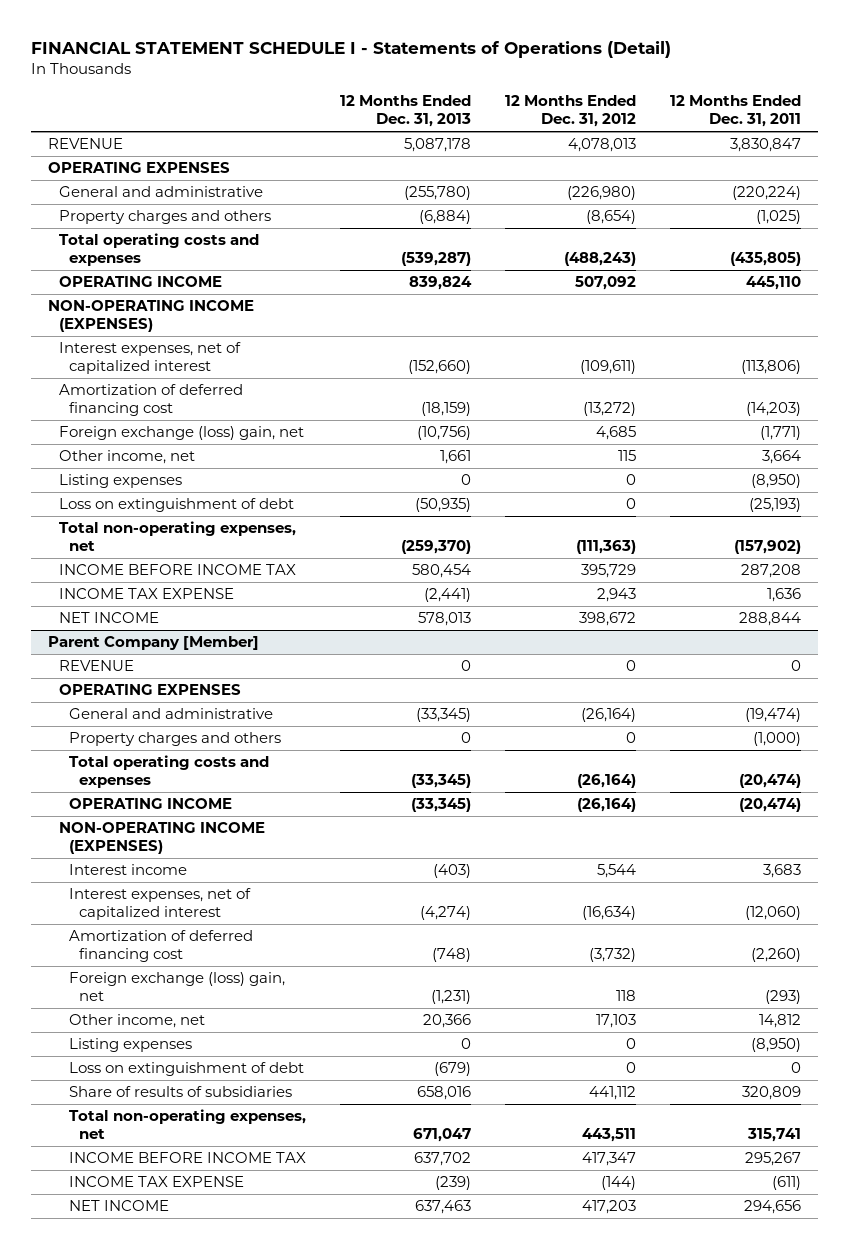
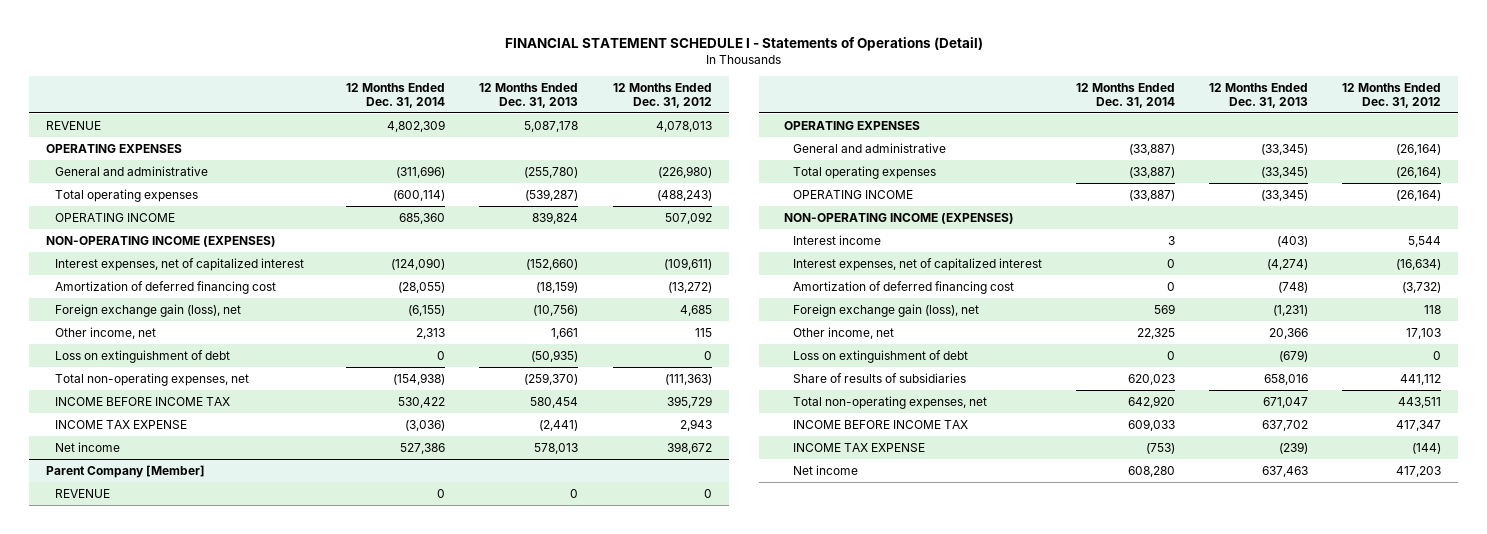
[669,95,801,128] 12 Months Ended Dec. 31, 2011 -> none
none -> [346,82,446,108] 12 Months Ended Dec. 31, 2014
[58,210,271,225] Property charges and others -> none
[58,233,259,267] Total operating costs and expenses -> [54,188,198,202] Total operating expenses
[58,426,304,441] Foreign exchange (loss) gain, net -> [54,303,241,317] Foreign exchange gain (loss), net
[58,474,182,489] Listing expenses -> none
[58,612,159,624] NET INCOME -> [54,441,120,452] Net income
[68,732,281,747] Property charges and others -> none
[68,755,269,789] Total operating costs and expenses -> [792,165,936,179] Total operating expenses
[68,972,285,1002] Foreign exchange (loss) gain, net -> [792,303,979,317] Foreign exchange gain (loss), net
[68,1038,192,1053] Listing expenses -> none
[68,1200,169,1212] NET INCOME -> [792,464,858,475] Net income

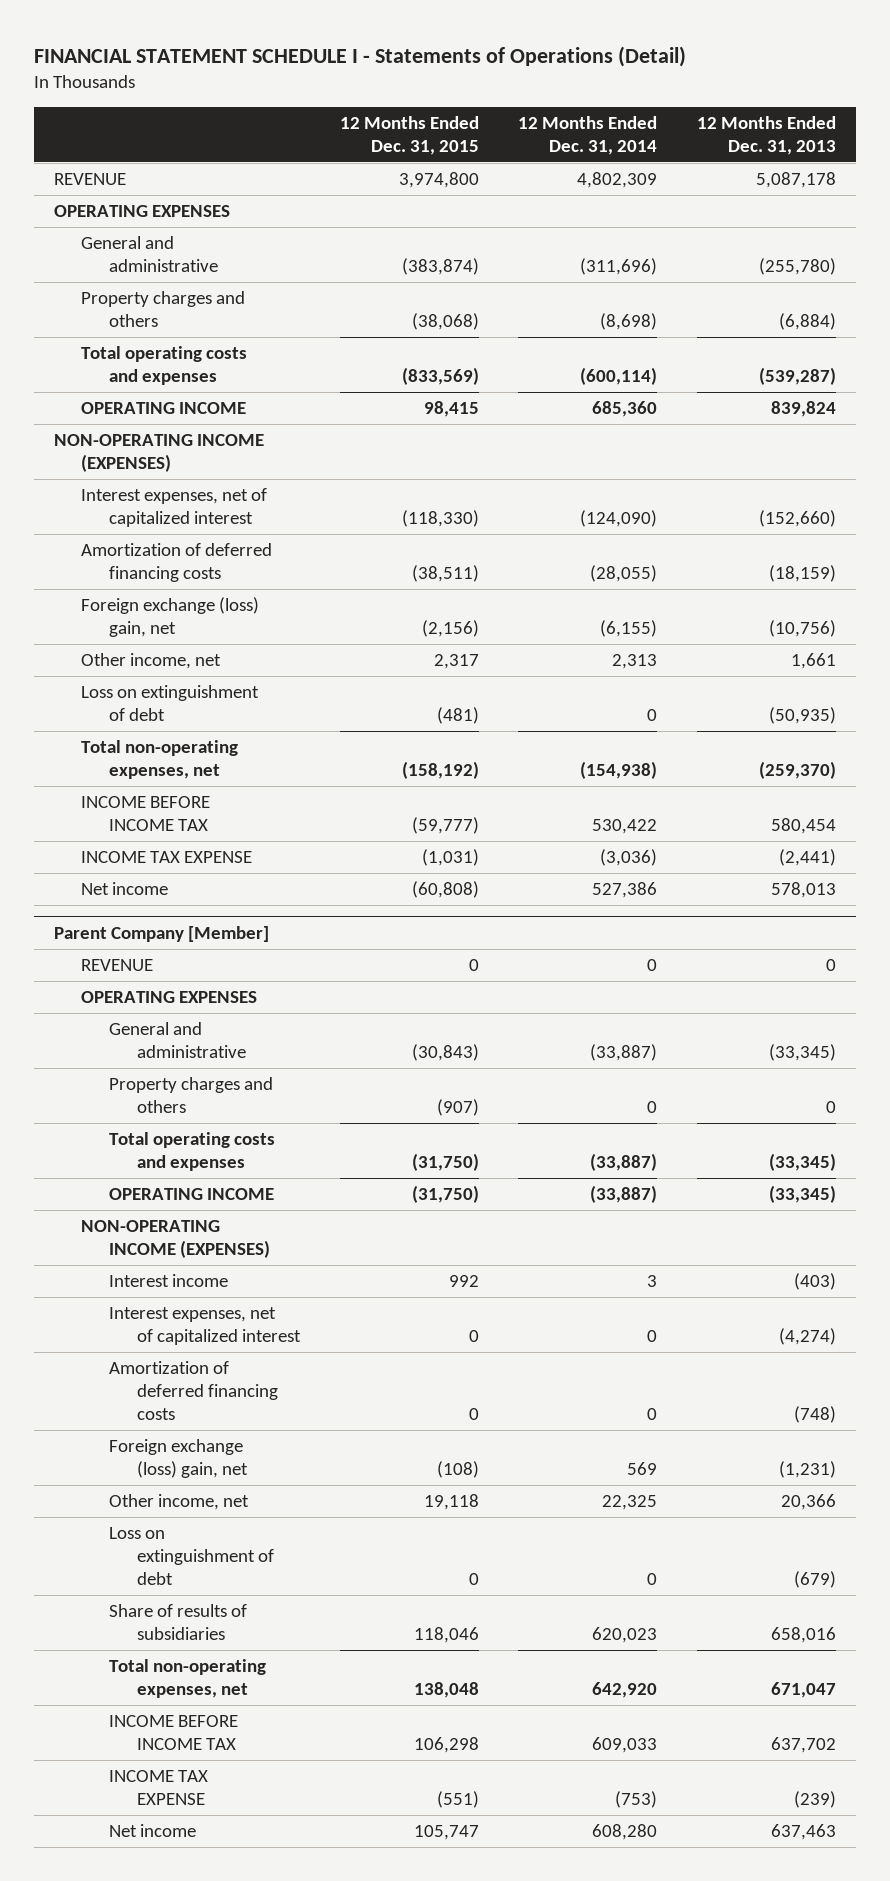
[612,82,712,108] 12 Months Ended Dec. 31, 2012 -> none
none -> [339,115,479,155] 12 Months Ended Dec. 31, 2015
none -> [81,291,246,328] Property charges and others
[54,188,198,202] Total operating expenses -> [81,346,248,386] Total operating costs and expenses
[54,280,276,294] Amortization of deferred financing cost -> [81,543,273,583] Amortization of deferred financing costs
[54,303,241,317] Foreign exchange gain (loss), net -> [81,597,260,638] Foreign exchange (loss) gain, net
none -> [109,1077,274,1114] Property charges and others
[792,165,936,179] Total operating expenses -> [109,1132,276,1172] Total operating costs and expenses
[792,280,1014,294] Amortization of deferred financing cost -> [109,1361,278,1421] Amortization of deferred financing costs
[792,303,979,317] Foreign exchange gain (loss), net -> [109,1439,248,1479] Foreign exchange (loss) gain, net

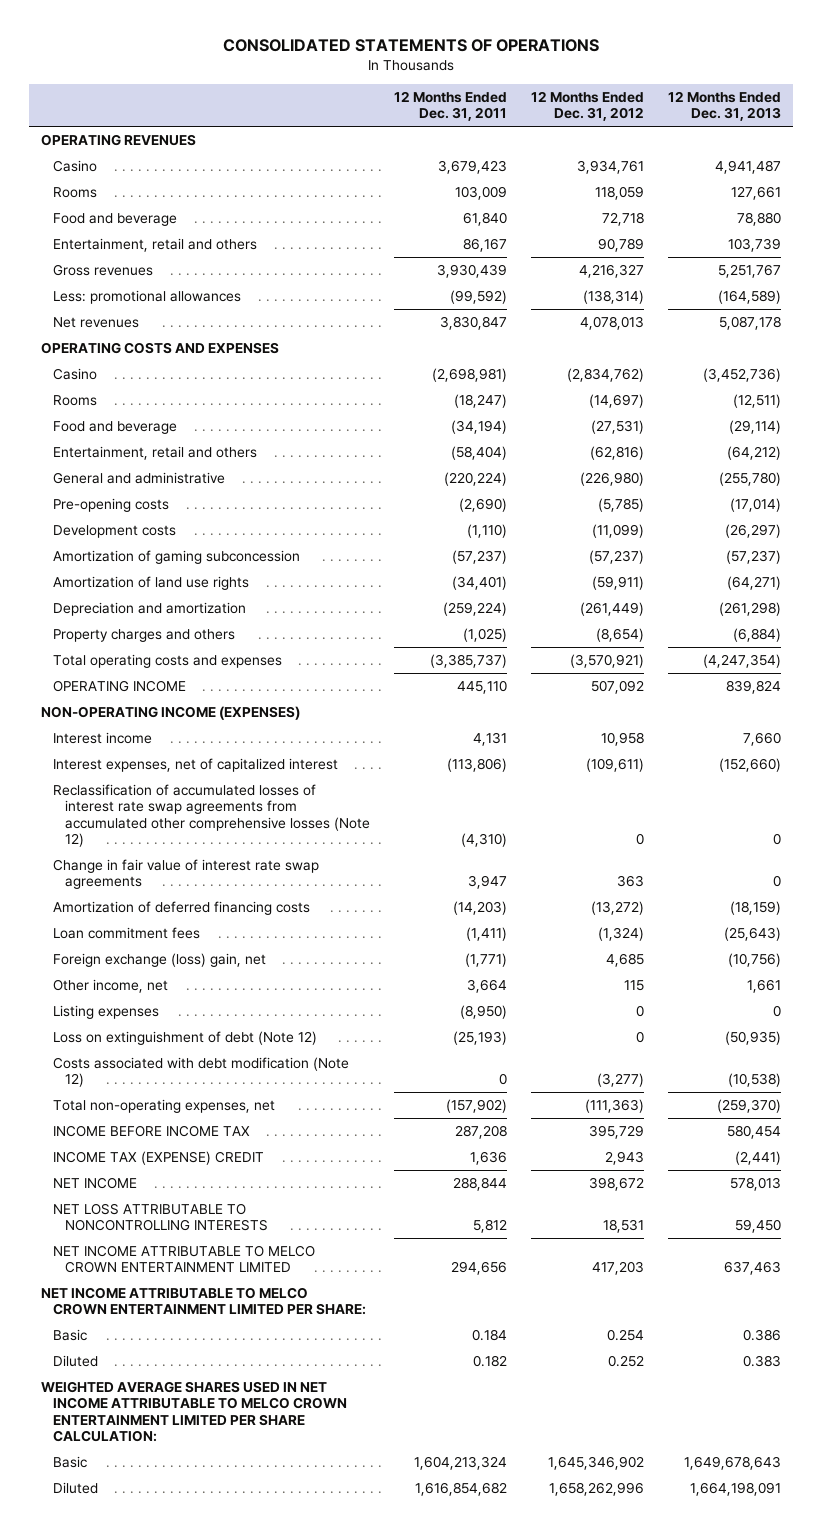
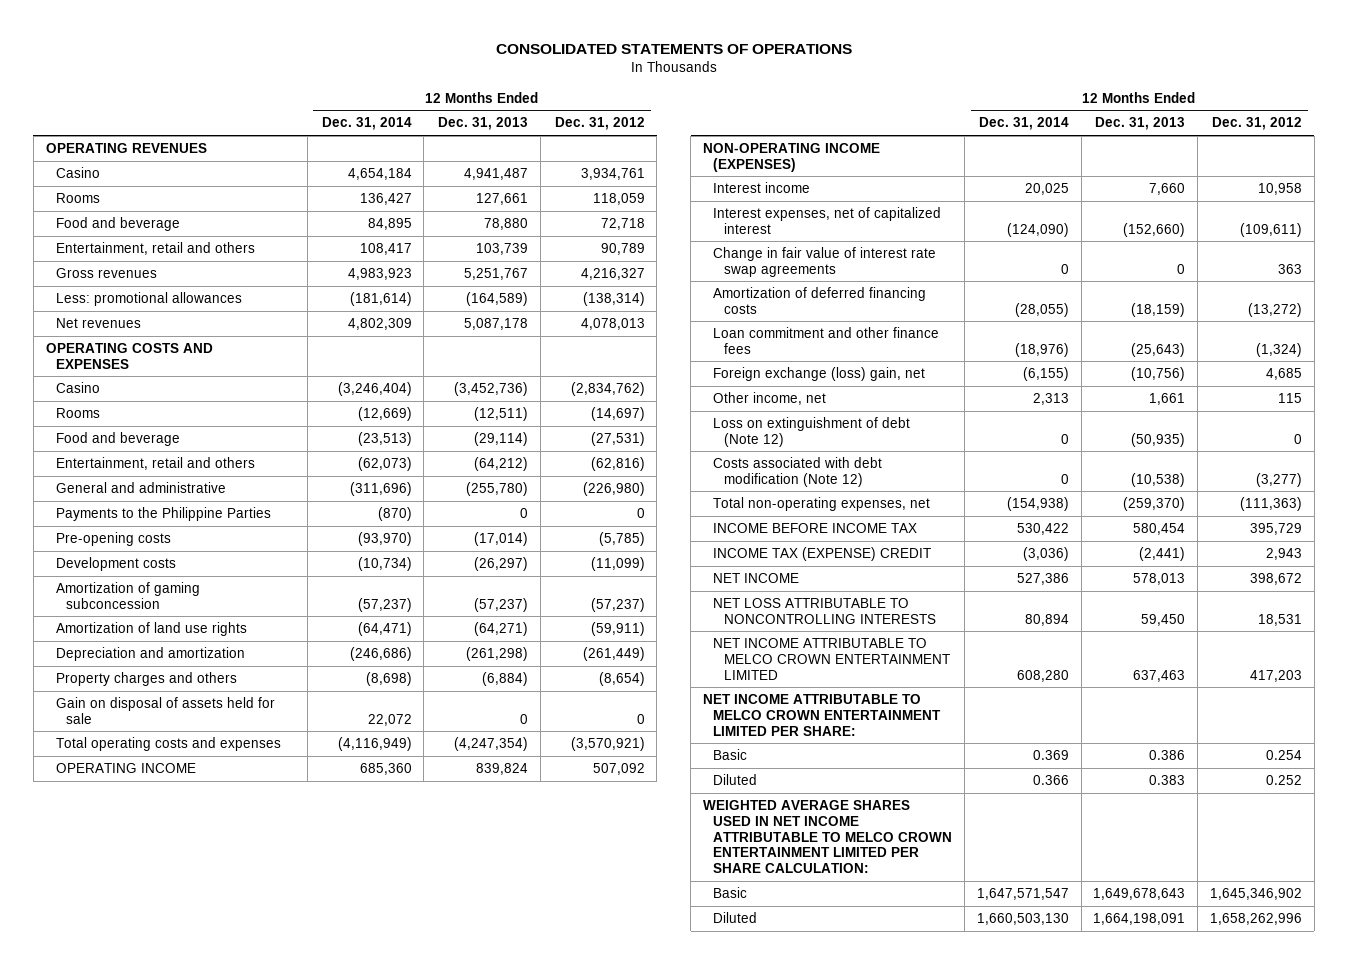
[394,90,508,122] 12 Months Ended Dec. 31, 2011 -> none
none -> [321,117,412,131] Dec. 31, 2014
none -> [56,506,272,521] Payments to the Philippine Parties
none -> [56,696,276,724] Gain on disposal of assets held for sale
[53,783,371,848] Reclassification of accumulated losses of interest rate swap agreements from accumulated other comprehensive losses (Note 12) -> none
[53,926,201,939] Loan commitment fees -> [713,326,940,354] Loan commitment and other finance fees
[53,1004,160,1019] Listing expenses -> none

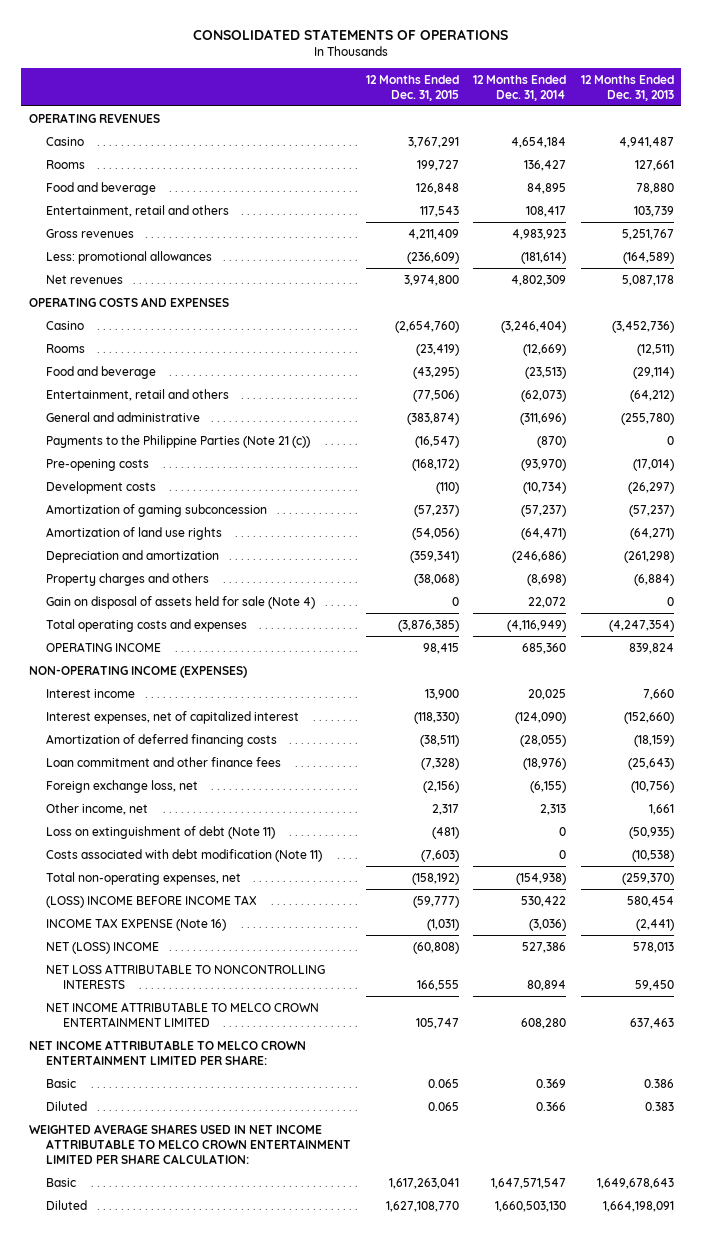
[554,117,645,131] Dec. 31, 2012 -> none
none -> [365,74,459,101] 12 Months Ended Dec. 31, 2015
[56,506,272,521] Payments to the Philippine Parties -> [45,434,310,448] Payments to the Philippine Parties (Note 21 (c))
[56,696,276,724] Gain on disposal of assets held for sale -> [45,595,315,609] Gain on disposal of assets held for sale (Note 4)
[713,246,937,277] Change in fair value of interest rate swap agreements -> none
[713,366,926,381] Foreign exchange (loss) gain, net -> [45,779,198,793] Foreign exchange loss, net
[713,416,911,447] Loss on extinguishment of debt (Note 12) -> [45,825,275,839] Loss on extinguishment of debt (Note 11)
[713,456,883,487] Costs associated with debt modification (Note 12) -> [45,848,322,862] Costs associated with debt modification (Note 11)
[713,522,918,533] INCOME BEFORE INCOME TAX -> [45,894,257,908] (LOSS) INCOME BEFORE INCOME TAX
[713,546,932,561] INCOME TAX (EXPENSE) CREDIT -> [45,917,226,931] INCOME TAX EXPENSE (Note 16)
[713,572,800,583] NET INCOME -> [45,941,159,954] NET (LOSS) INCOME

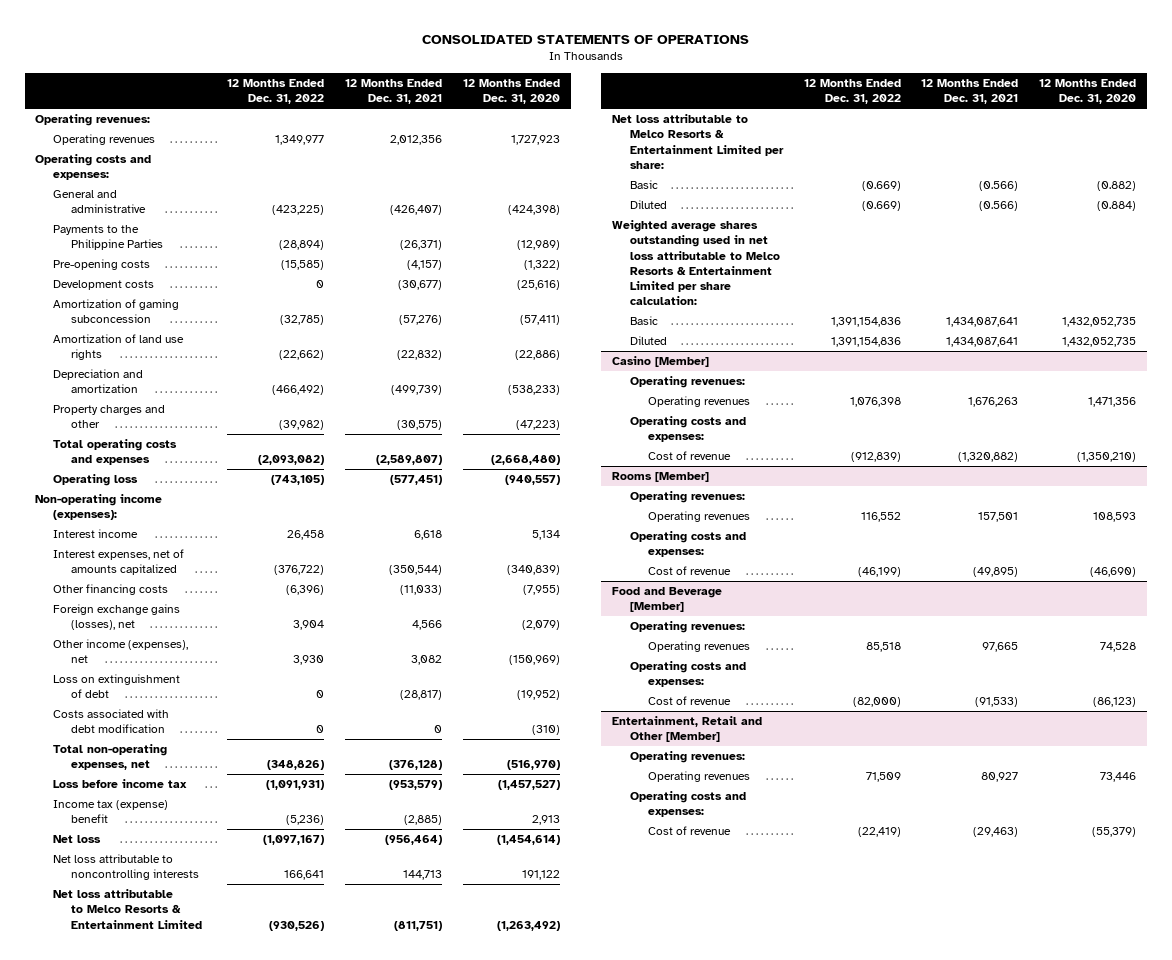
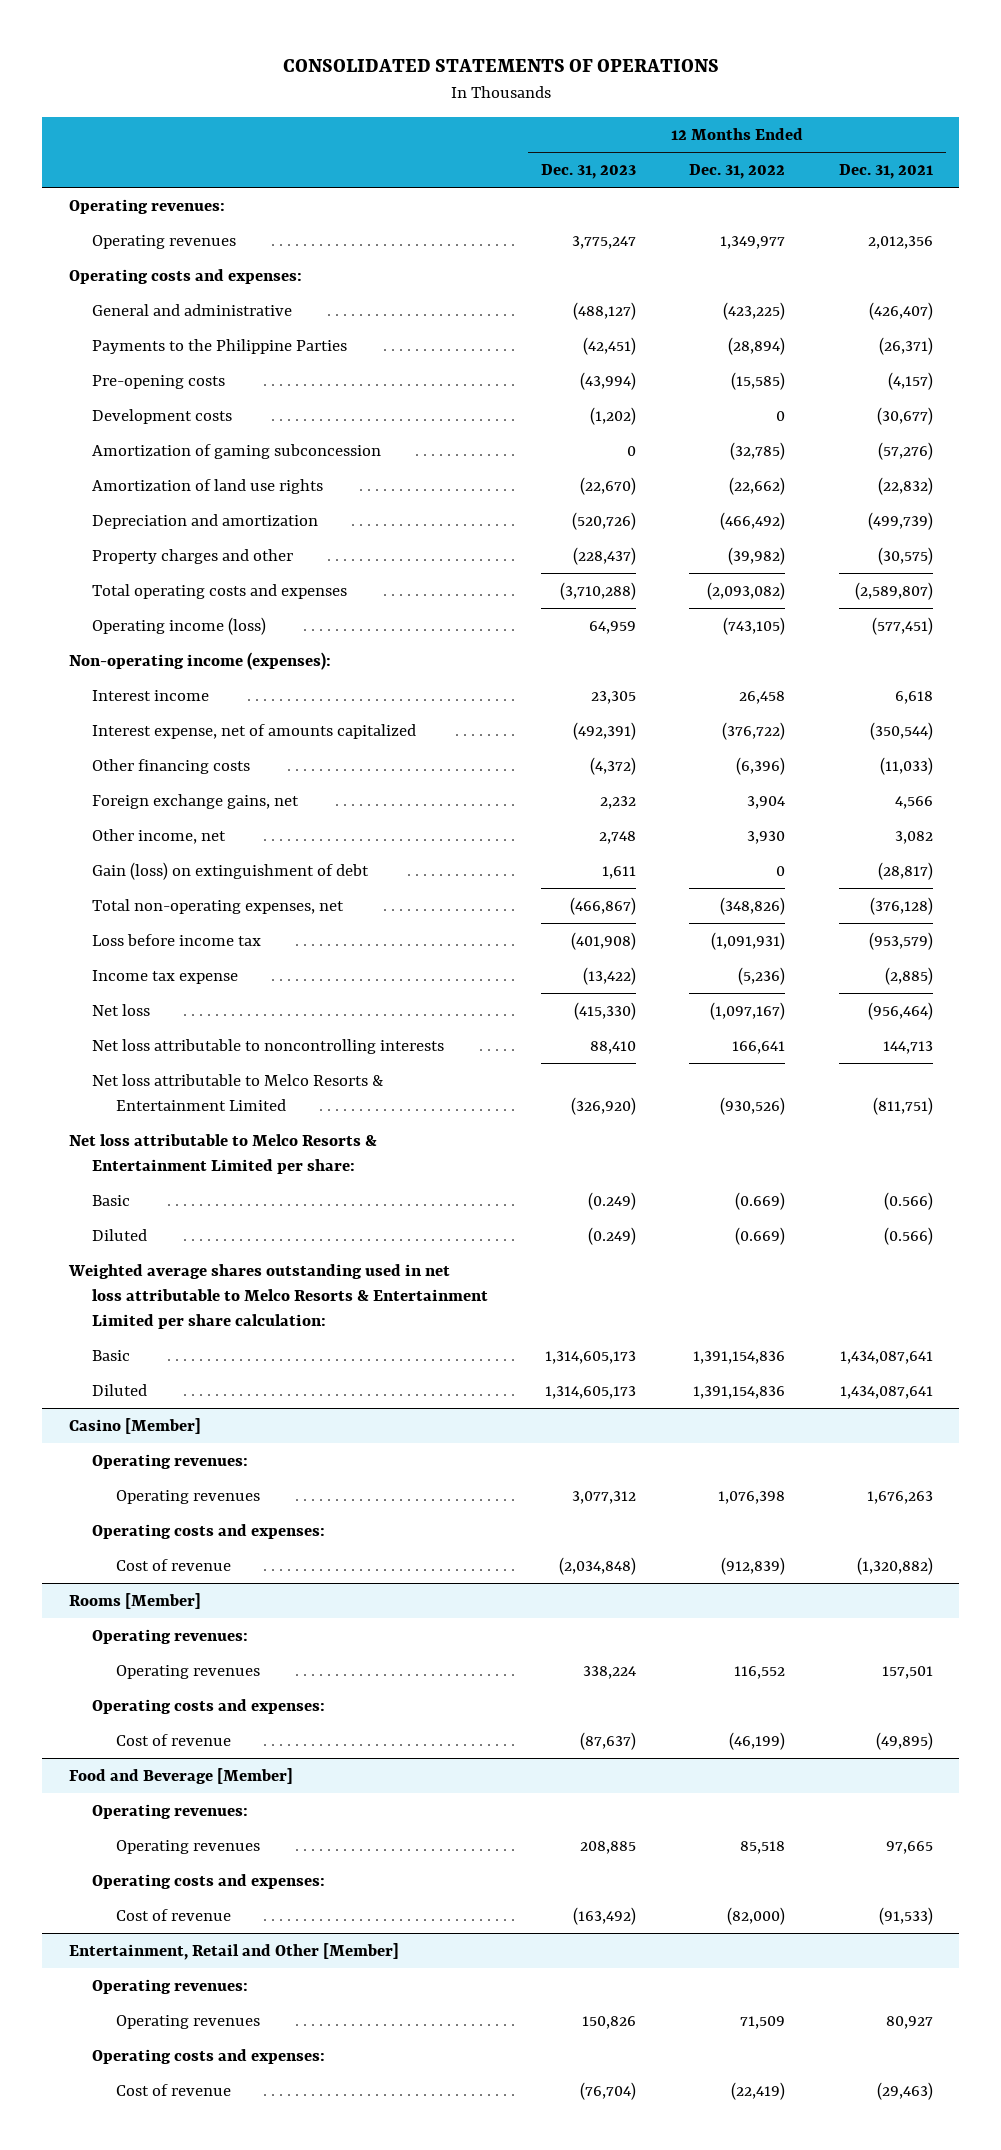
[463,78,561,105] 12 Months Ended Dec. 31, 2020 -> none
none -> [541,164,637,180] Dec. 31, 2023
[53,474,139,487] Operating loss -> [92,617,267,636] Operating income (loss)
[53,549,185,576] Interest expenses, net of amounts capitalized -> [92,724,417,740] Interest expense, net of amounts capitalized
[53,709,170,734] Costs associated with debt modification -> none
[53,604,181,631] Foreign exchange gains (losses), net -> [92,794,300,810] Foreign exchange gains, net
[53,639,189,664] Other income (expenses), net -> [92,829,227,845] Other income, net
[53,674,181,699] Loss on extinguishment of debt -> [92,862,370,881] Gain (loss) on extinguishment of debt
[53,800,169,824] Income tax (expense) benefit -> [92,970,239,985] Income tax expense

